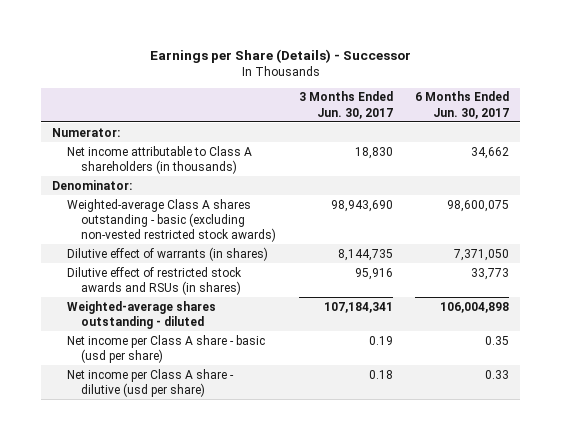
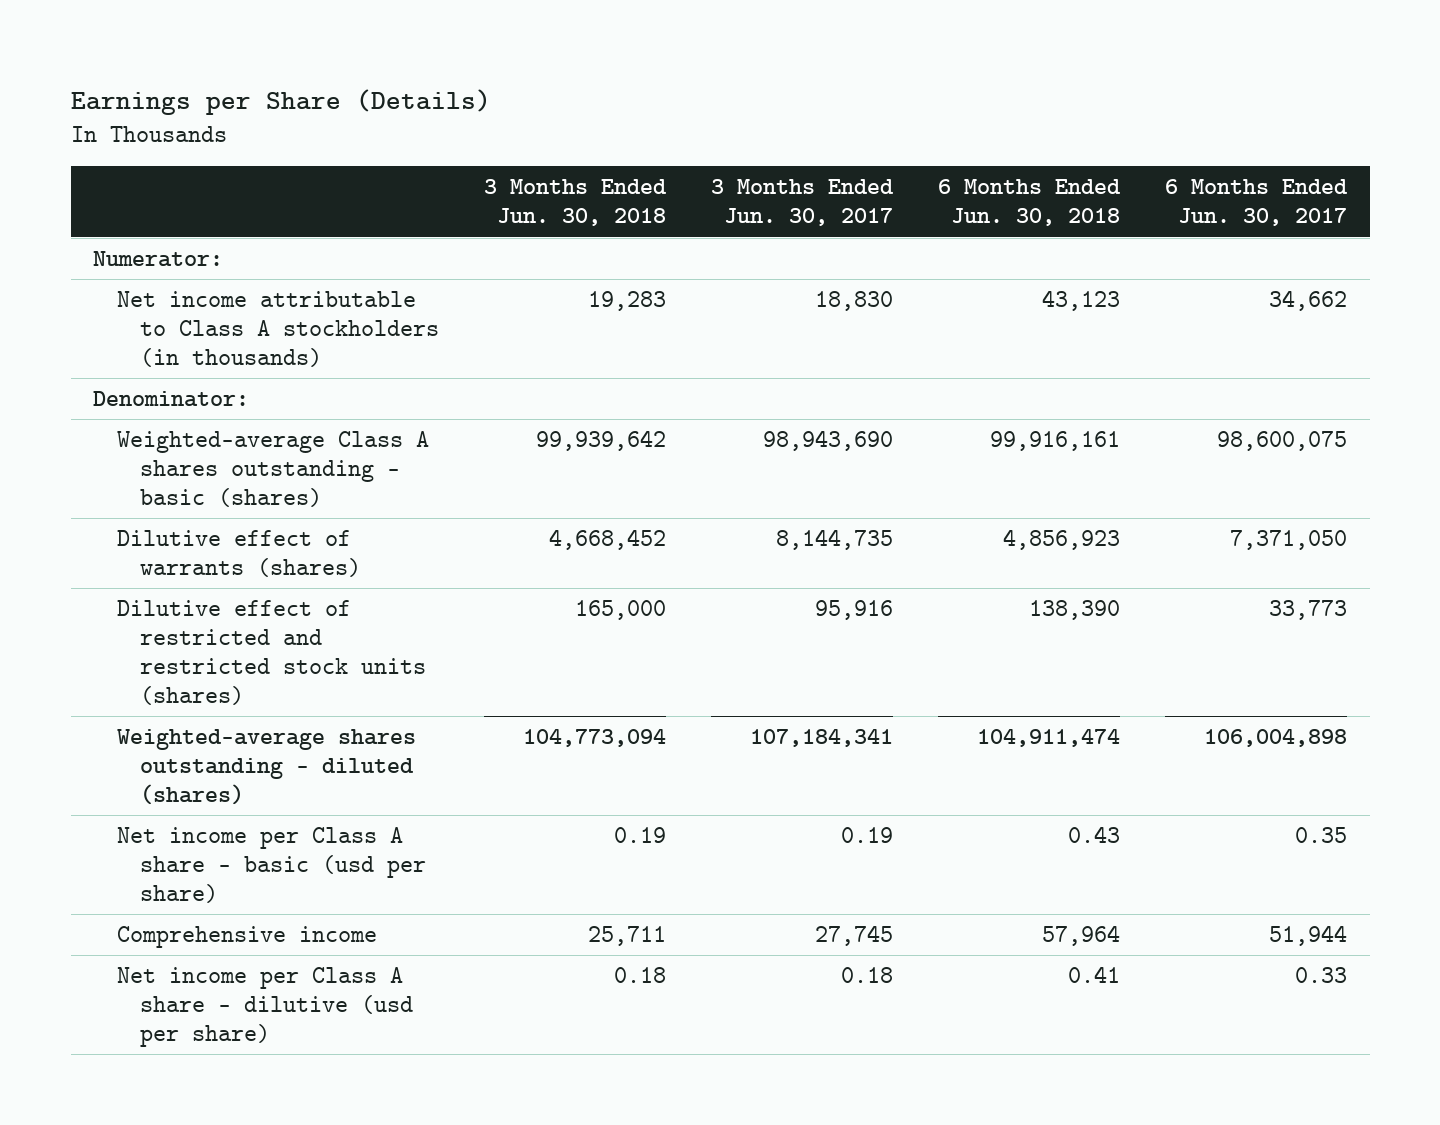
[149,48,411,63] Earnings per Share (Details) - Successor -> [70,88,491,115] Earnings per Share (Details)
none -> [484,179,668,227] 3 Months Ended Jun. 30, 2018
none -> [938,179,1122,227] 6 Months Ended Jun. 30, 2018
[66,145,252,174] Net income attributable to Class A shareholders (in thousands) -> [116,291,440,368] Net income attributable to Class A stockholders (in thousands)
[66,198,277,243] Weighted-average Class A shares outstanding - basic (excluding non-vested restricted stock awards) -> [116,431,429,508] Weighted-average Class A shares outstanding - basic (shares)
[66,246,268,261] Dilutive effect of warrants (in shares) -> [116,530,362,578] Dilutive effect of warrants (shares)
[66,266,242,295] Dilutive effect of restricted stock awards and RSUs (in shares) -> [116,600,427,706] Dilutive effect of restricted and restricted stock units (shares)
[66,300,216,329] Weighted-average shares outstanding - diluted -> [116,729,416,806] Weighted-average shares outstanding - diluted (shares)
none -> [116,926,377,949] Comprehensive income

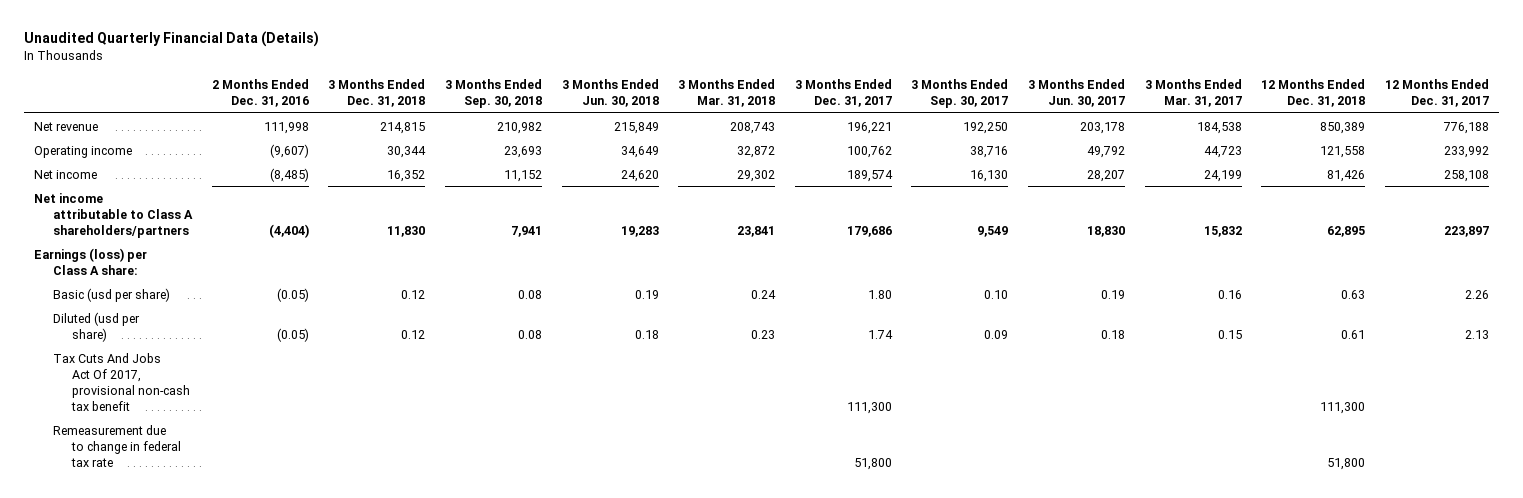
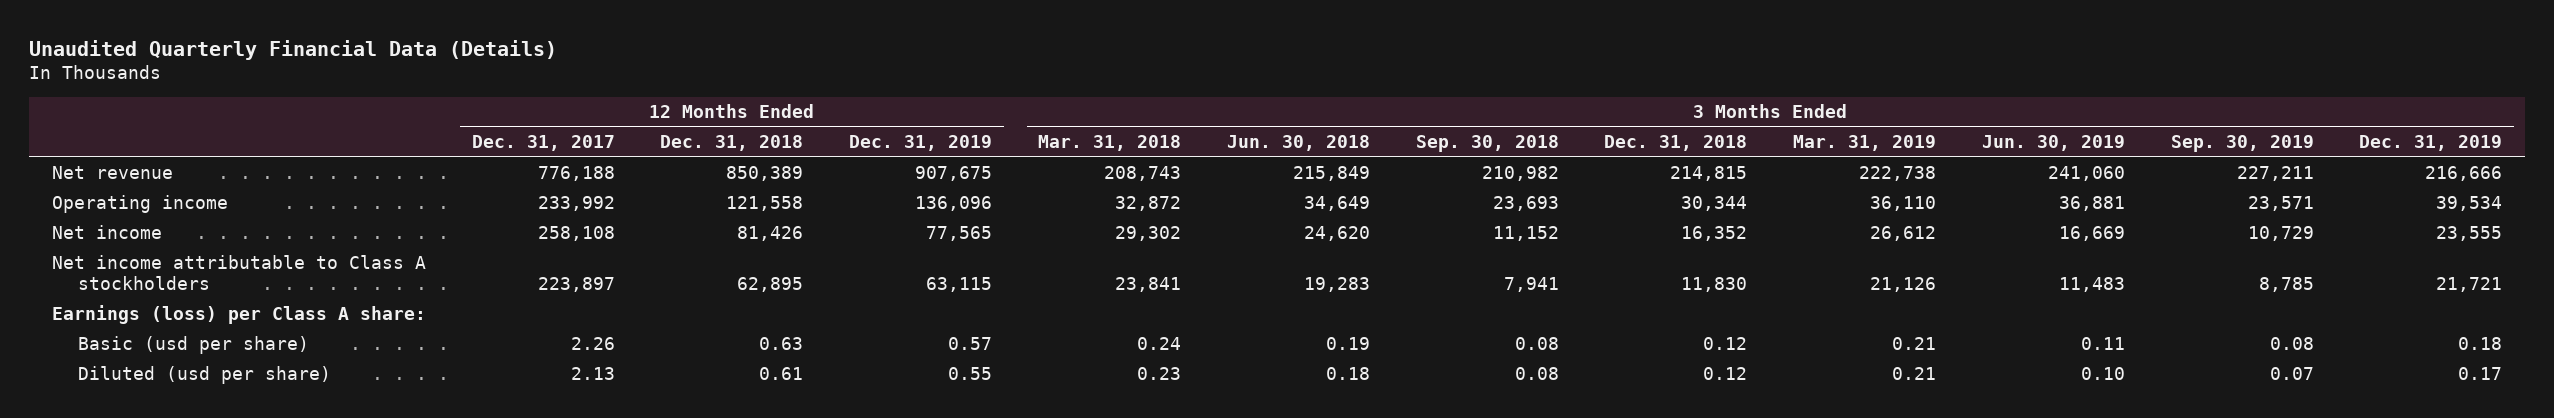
[211,78,309,107] 2 Months Ended Dec. 31, 2016 -> none
[794,78,892,107] 3 Months Ended Dec. 31, 2017 -> none
[911,78,1009,108] 3 Months Ended Sep. 30, 2017 -> none
[1028,78,1126,107] 3 Months Ended Jun. 30, 2017 -> none
[1144,78,1242,107] 3 Months Ended Mar. 31, 2017 -> none
none -> [849,135,993,152] Dec. 31, 2019
none -> [1793,135,1937,152] Mar. 31, 2019
none -> [1981,135,2125,152] Jun. 30, 2019
none -> [2170,135,2314,153] Sep. 30, 2019
none -> [2359,135,2503,152] Dec. 31, 2019
[33,192,193,238] Net income attributable to Class A shareholders/partners -> [51,255,426,291] Net income attributable to Class A stockholders
[52,352,191,411] Tax Cuts And Jobs Act Of 2017, provisional non-cash tax benefit -> none
[52,424,182,467] Remeasurement due to change in federal tax rate -> none

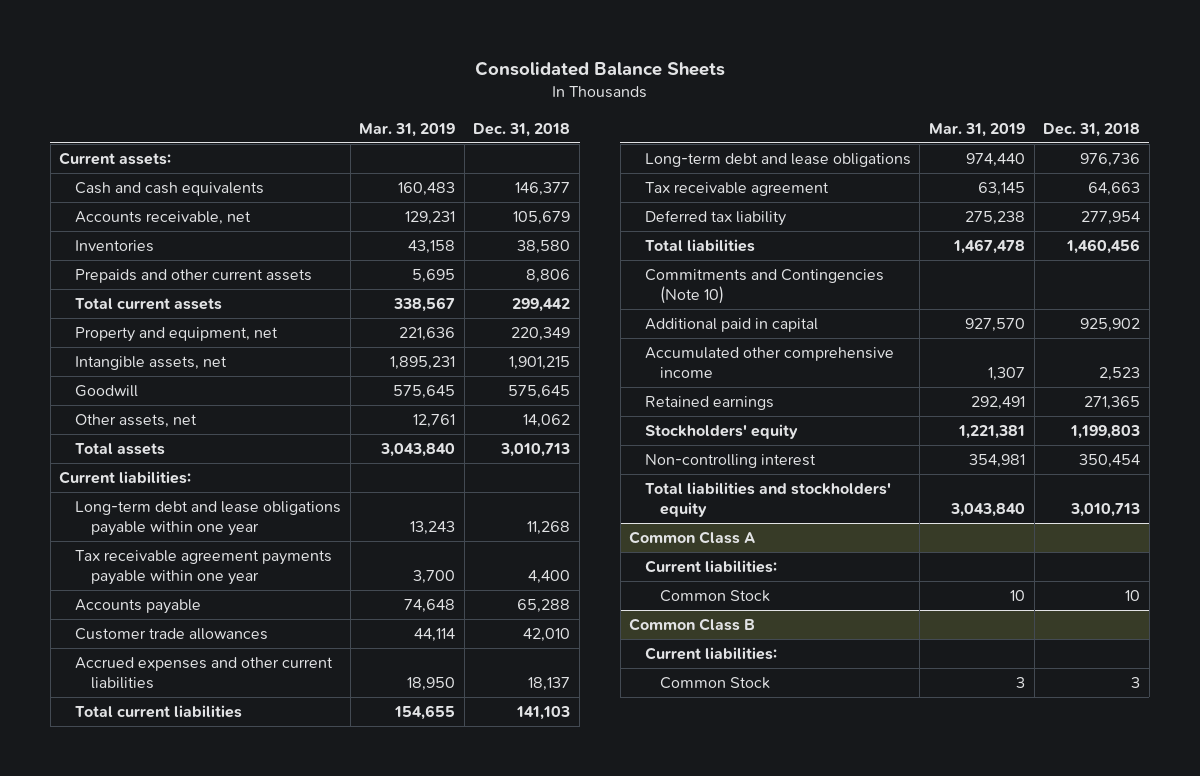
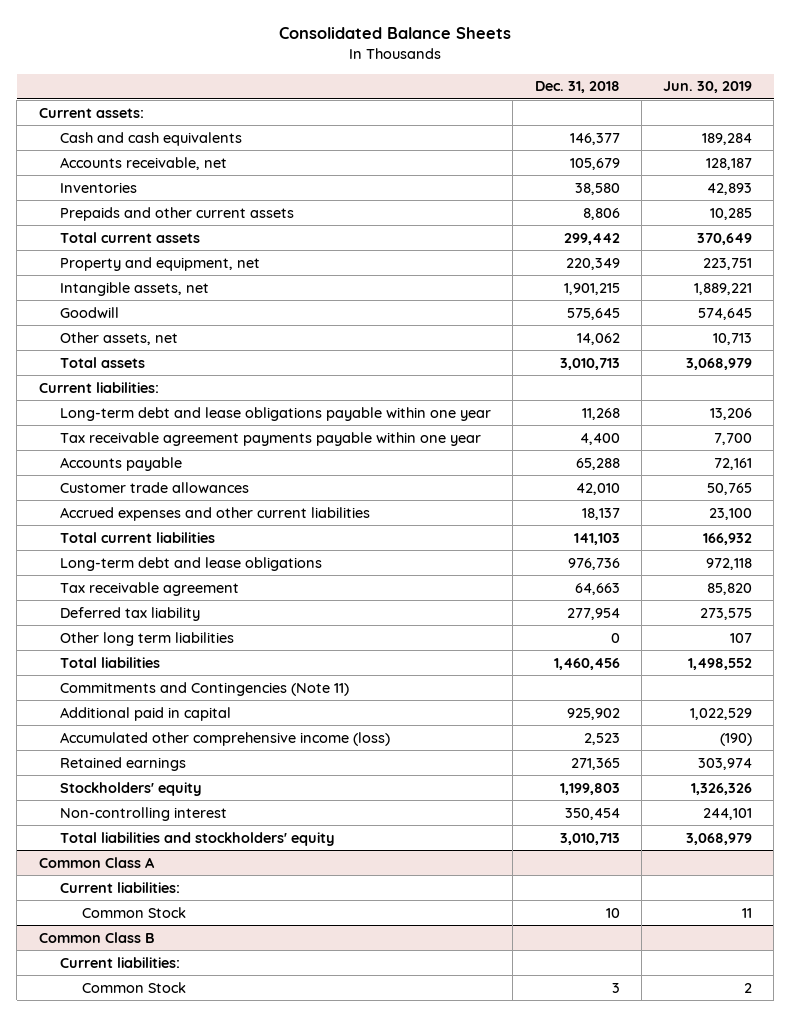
[359,122,456,137] Mar. 31, 2019 -> none
none -> [662,81,752,94] Jun. 30, 2019
none -> [60,631,235,646] Other long term liabilities
[644,269,884,305] Commitments and Contingencies (Note 10) -> [60,681,350,696] Commitments and Contingencies (Note 11)
[644,347,894,379] Accumulated other comprehensive income -> [60,731,391,746] Accumulated other comprehensive income (loss)

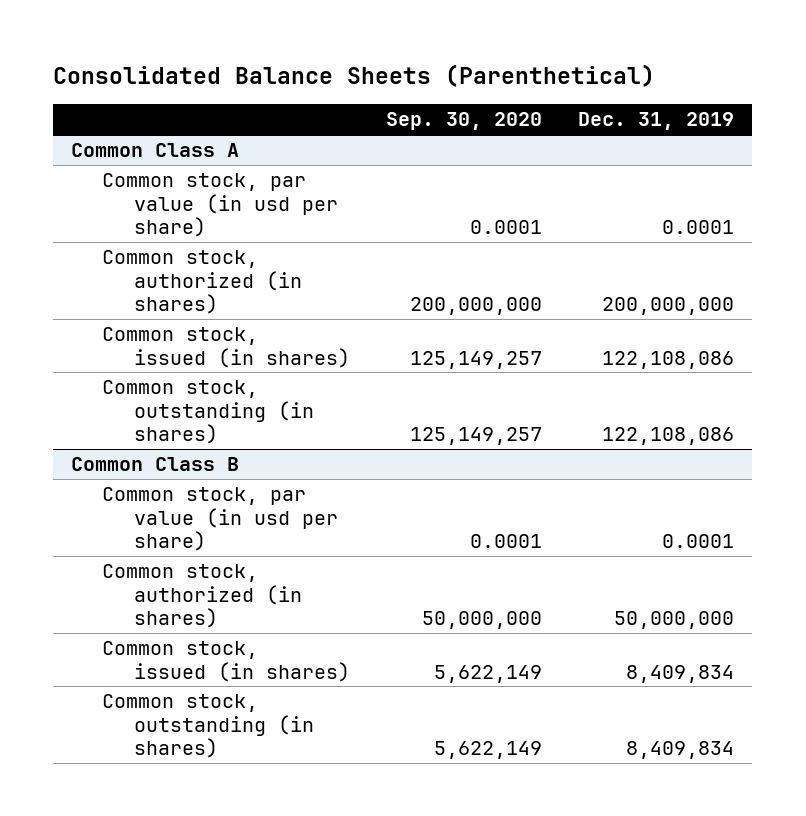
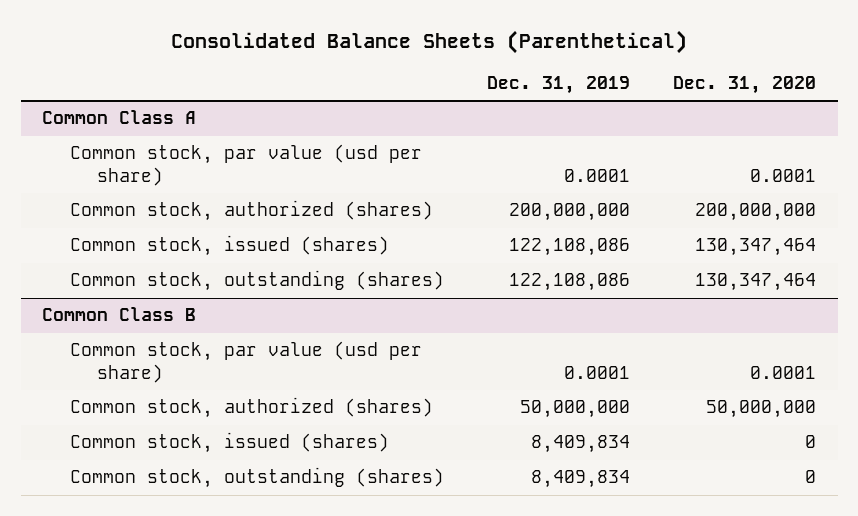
[385,112,542,131] Sep. 30, 2020 -> none
none -> [673,76,817,95] Dec. 31, 2020
[102,173,338,237] Common stock, par value (in usd per share) -> [69,144,422,186] Common stock, par value (usd per share)
[102,250,302,314] Common stock, authorized (in shares) -> [69,200,433,222] Common stock, authorized (shares)
[102,327,350,368] Common stock, issued (in shares) -> [69,235,389,257] Common stock, issued (shares)
[102,380,314,444] Common stock, outstanding (in shares) -> [69,270,444,292] Common stock, outstanding (shares)
[102,487,338,551] Common stock, par value (in usd per share) -> [69,341,422,383] Common stock, par value (usd per share)
[102,564,302,628] Common stock, authorized (in shares) -> [69,397,433,419] Common stock, authorized (shares)
[102,641,350,682] Common stock, issued (in shares) -> [69,432,389,454] Common stock, issued (shares)
[102,694,314,758] Common stock, outstanding (in shares) -> [69,467,444,489] Common stock, outstanding (shares)

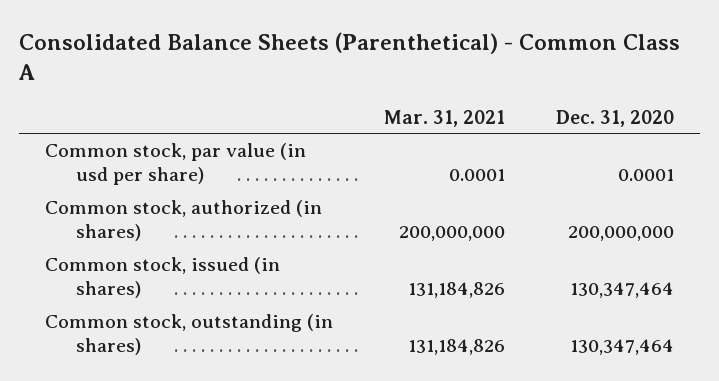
[171,30,688,55] Consolidated Balance Sheets (Parenthetical) -> [18,31,681,81] Consolidated Balance Sheets (Parenthetical) - Common Class A
[486,76,630,95] Dec. 31, 2019 -> none
none -> [383,109,505,127] Mar. 31, 2021
[42,110,197,125] Common Class A -> none
[42,307,197,322] Common Class B -> none
[69,341,422,383] Common stock, par value (usd per share) -> none
[69,397,433,419] Common stock, authorized (shares) -> none
[69,432,389,454] Common stock, issued (shares) -> none
[69,467,444,489] Common stock, outstanding (shares) -> none
[69,144,422,186] Common stock, par value (usd per share) -> [44,143,306,186] Common stock, par value (in usd per share)
[69,200,433,222] Common stock, authorized (shares) -> [44,200,322,242] Common stock, authorized (in shares)
[69,235,389,257] Common stock, issued (shares) -> [44,257,280,299] Common stock, issued (in shares)
[69,270,444,292] Common stock, outstanding (shares) -> [44,314,333,356] Common stock, outstanding (in shares)

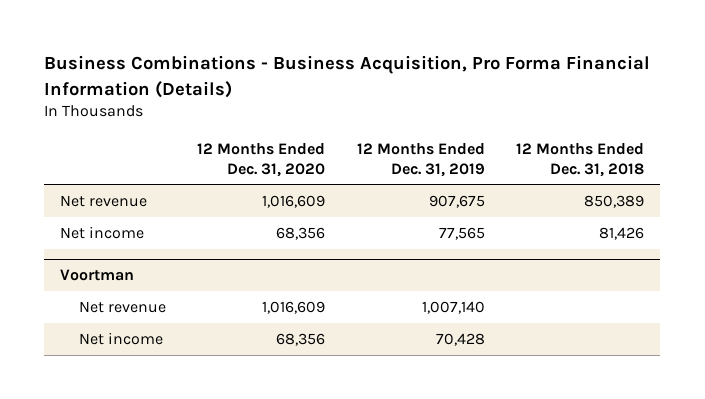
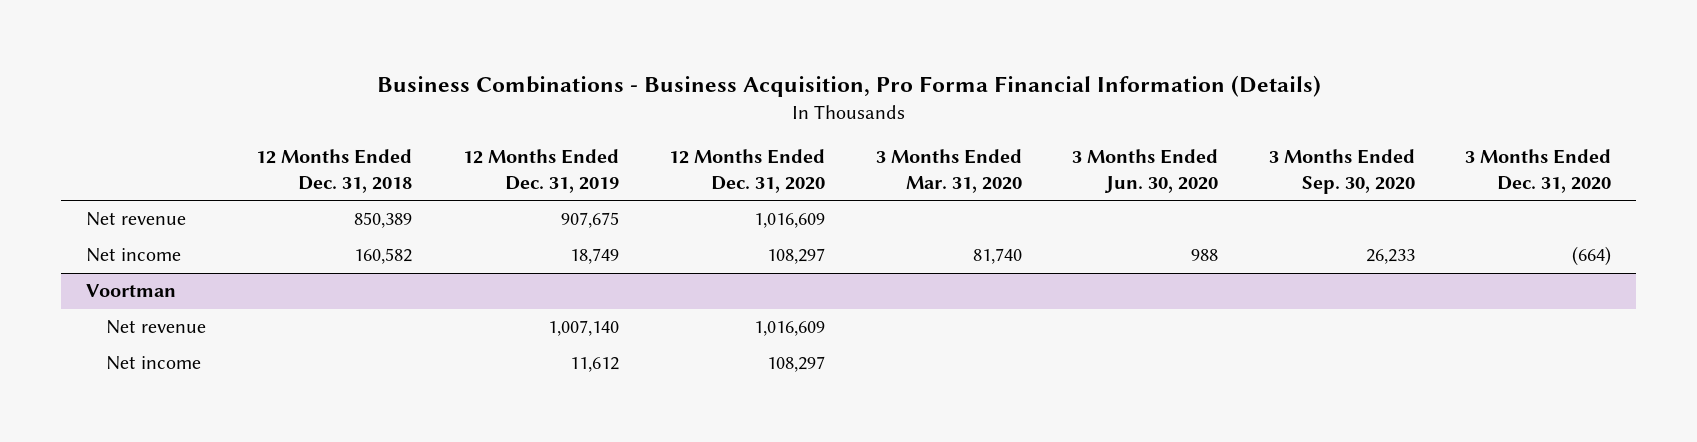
none -> [875,148,1022,193] 3 Months Ended Mar. 31, 2020
none -> [1072,148,1219,193] 3 Months Ended Jun. 30, 2020
none -> [1268,148,1415,194] 3 Months Ended Sep. 30, 2020
none -> [1465,148,1612,193] 3 Months Ended Dec. 31, 2020
[276,227,326,241] 68,356 -> [767,248,826,265] 108,297
[438,227,485,241] 77,565 -> [569,248,619,265] 18,749
[599,227,645,241] 81,426 -> [354,248,413,265] 160,582
[276,333,326,347] 68,356 -> [767,356,826,373] 108,297
[435,333,485,347] 70,428 -> [569,357,619,373] 11,612

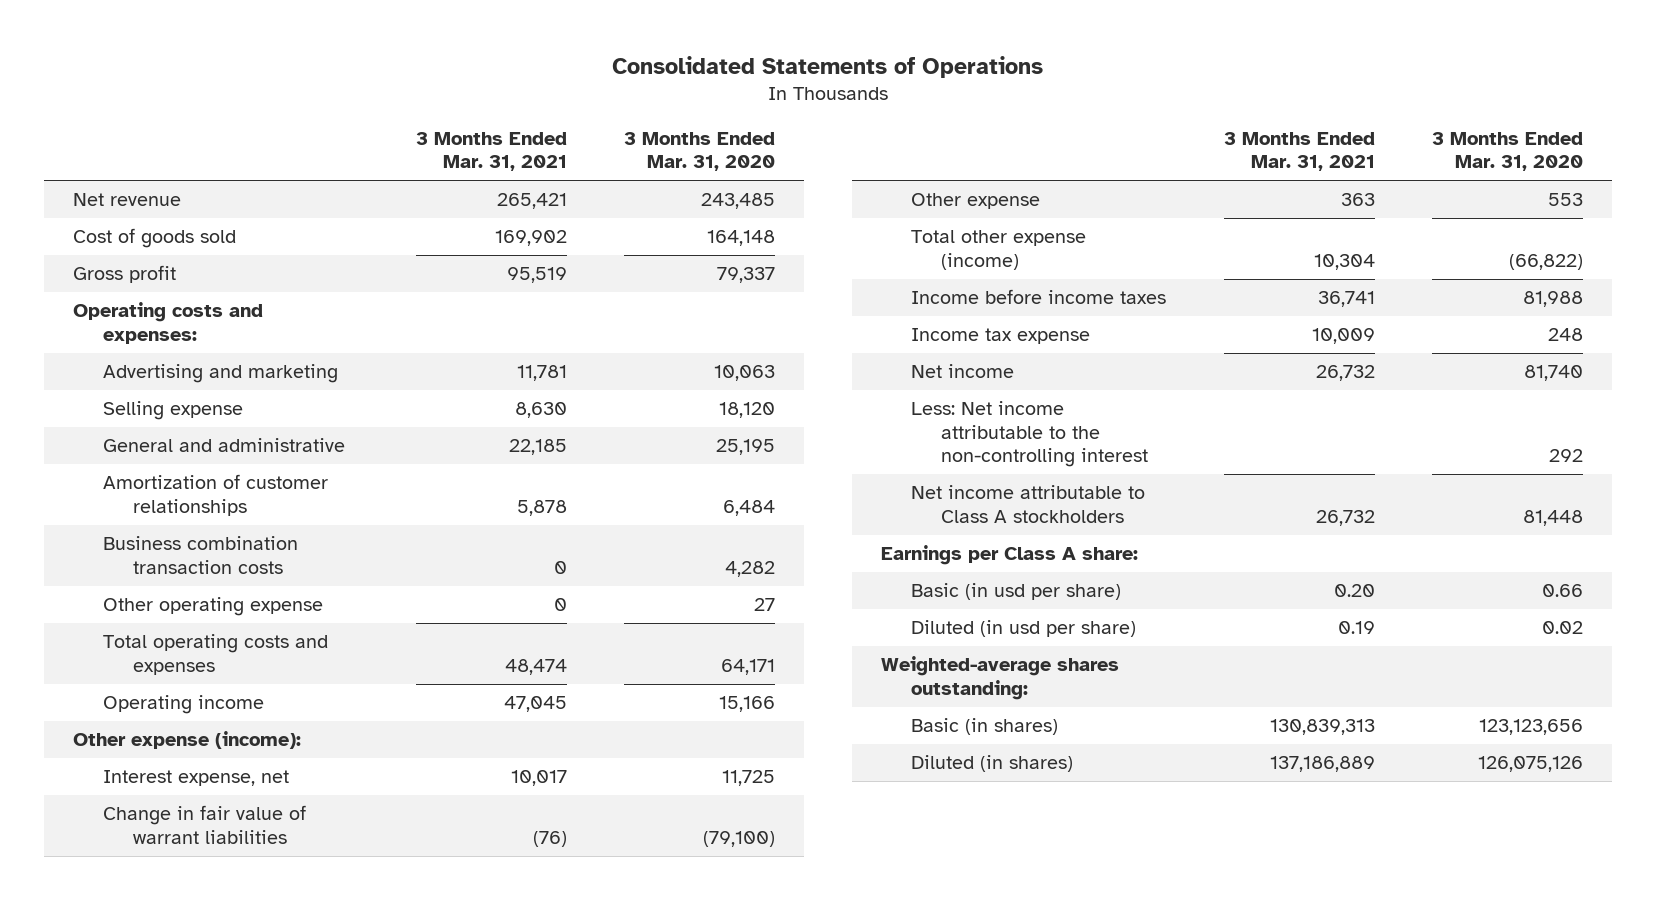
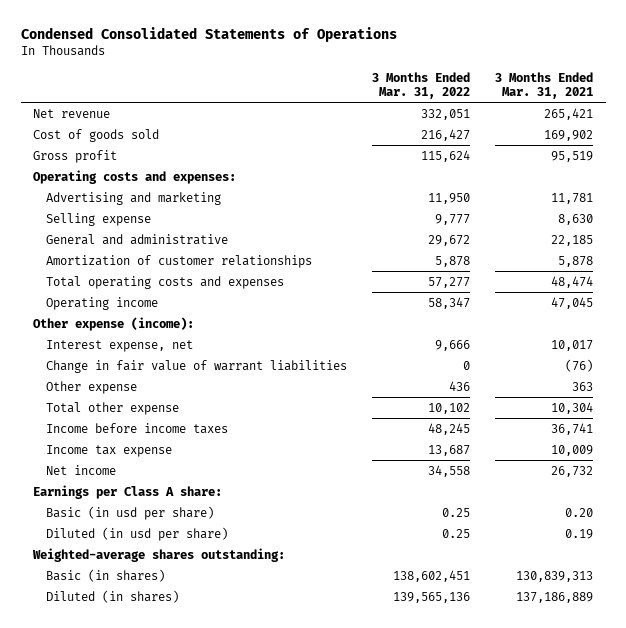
[612,56,1044,79] Consolidated Statements of Operations -> [20,27,397,43] Condensed Consolidated Statements of Operations
[624,131,776,172] 3 Months Ended Mar. 31, 2020 -> none
none -> [372,72,471,99] 3 Months Ended Mar. 31, 2022
[103,536,299,574] Business combination transaction costs -> none
[103,597,324,617] Other operating expense -> none
[911,230,1087,270] Total other expense (income) -> [46,401,180,415] Total other expense
[911,401,1149,468] Less: Net income attributable to the non-controlling interest -> none
[911,485,1146,523] Net income attributable to Class A stockholders -> none

